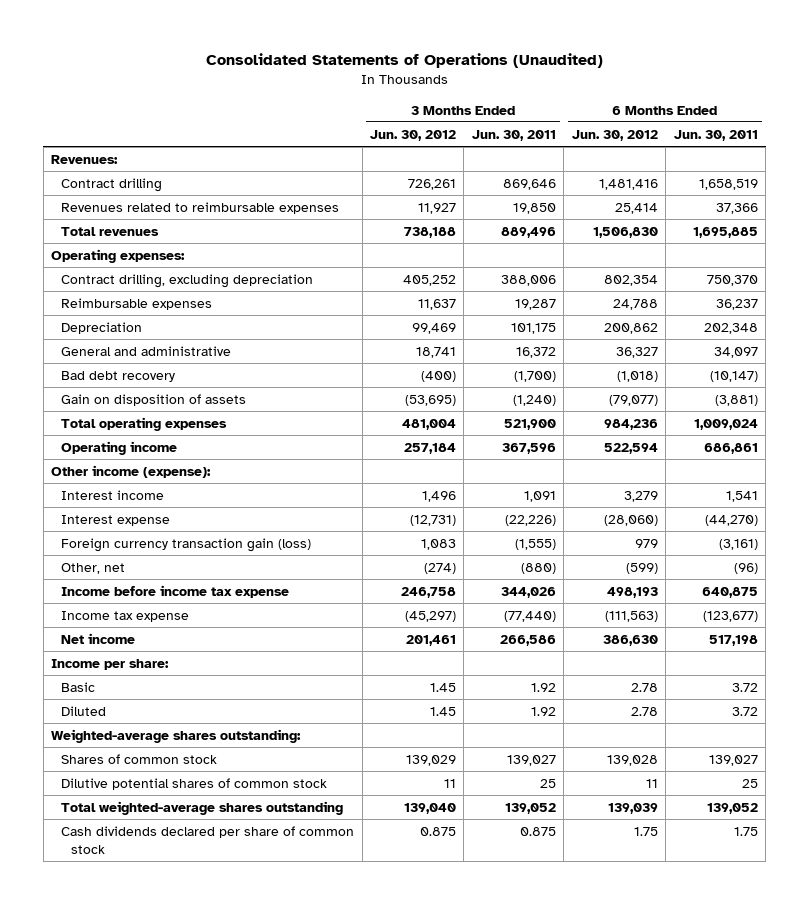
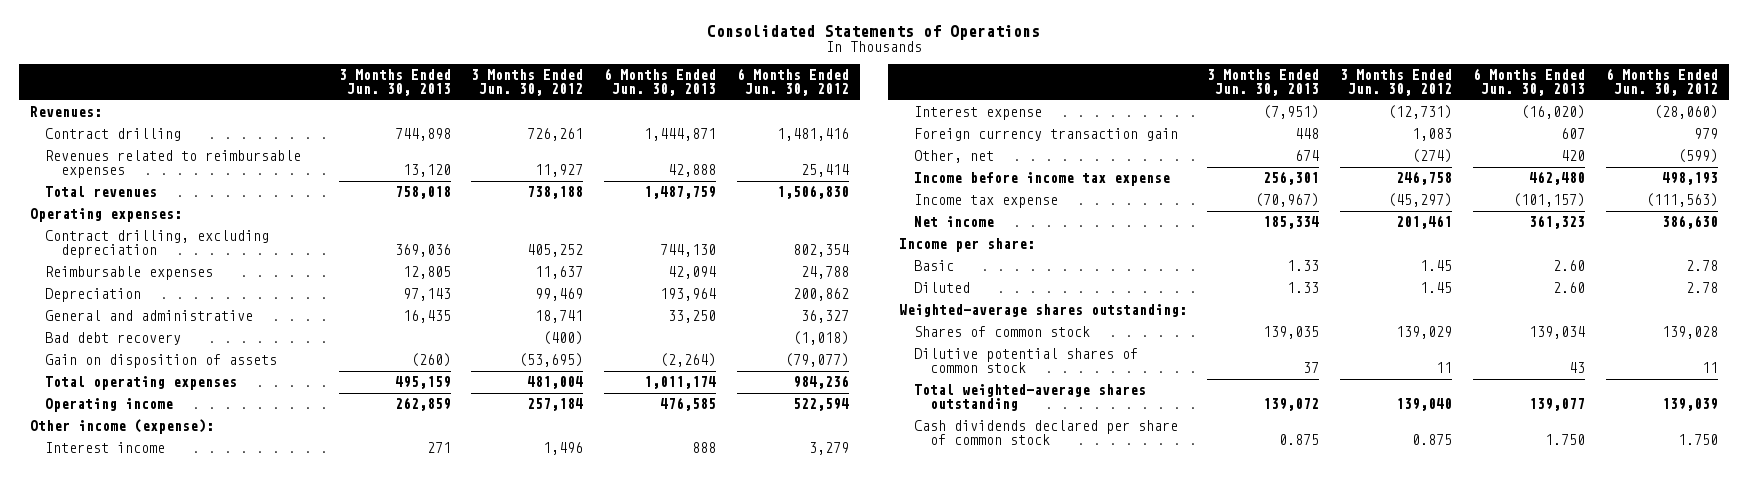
[205,52,603,68] Consolidated Statements of Operations (Unaudited) -> [706,24,1040,40] Consolidated Statements of Operations
[471,129,556,141] Jun. 30, 2011 -> none
[673,129,758,141] Jun. 30, 2011 -> none
none -> [338,68,451,97] 3 Months Ended Jun. 30, 2013
none -> [604,67,717,97] 6 Months Ended Jun. 30, 2013
[61,537,312,552] Foreign currency transaction gain (loss) -> [914,128,1179,142] Foreign currency transaction gain
[633,826,658,836] 1.75 -> [1678,434,1719,446] 1.750

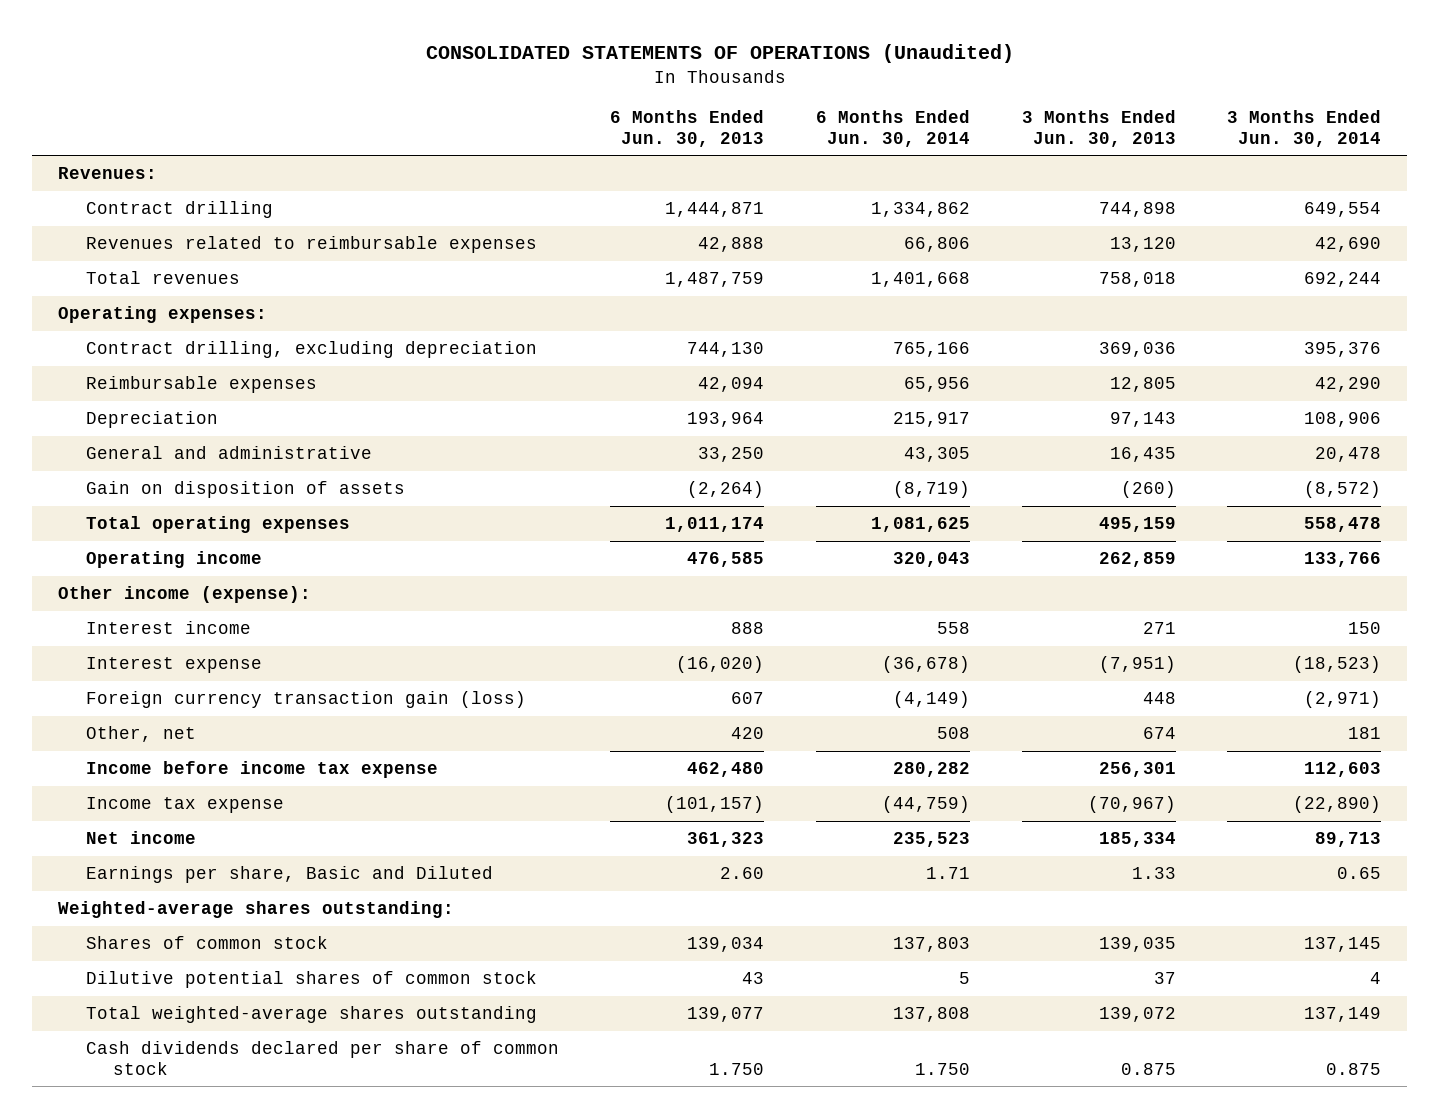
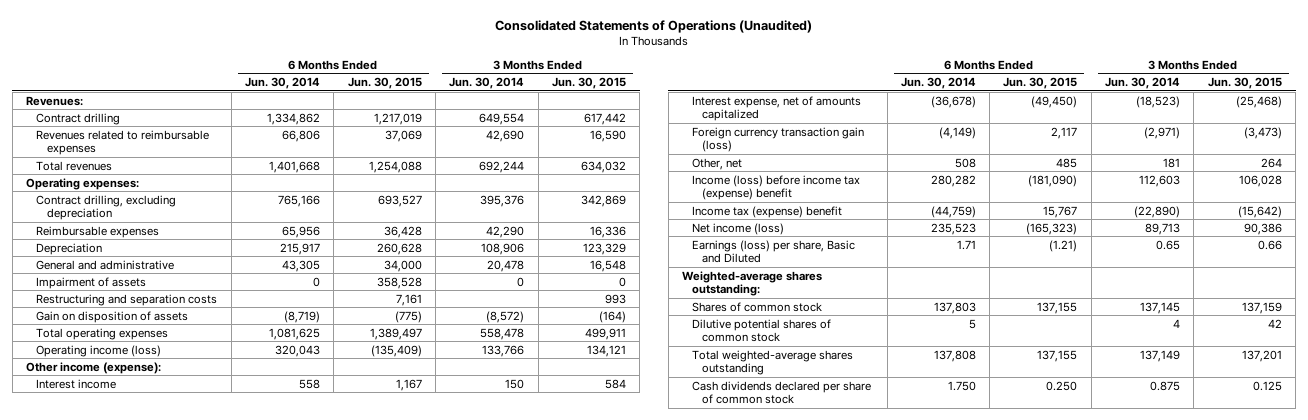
[425,44,1014,64] CONSOLIDATED STATEMENTS OF OPERATIONS (Unaudited) -> [494,19,812,33] Consolidated Statements of Operations (Unaudited)
[610,109,765,147] 6 Months Ended Jun. 30, 2013 -> none
[1021,109,1176,147] 3 Months Ended Jun. 30, 2013 -> none
none -> [347,77,422,90] Jun. 30, 2015
none -> [551,77,626,90] Jun. 30, 2015
none -> [36,276,147,289] Impairment of assets
none -> [36,293,218,306] Restructuring and separation costs
[85,550,262,568] Operating income -> [36,344,162,357] Operating income (loss)
[85,656,262,673] Interest expense -> [692,95,862,122] Interest expense, net of amounts capitalized
[85,760,438,778] Income before income tax expense -> [692,174,861,201] Income (loss) before income tax (expense) benefit
[85,796,284,813] Income tax expense -> [692,205,843,218] Income tax (expense) benefit
[85,830,196,844] Net income -> [692,222,785,235] Net income (loss)
[85,865,493,883] Earnings per share, Basic and Diluted -> [692,239,856,264] Earnings (loss) per share, Basic and Diluted

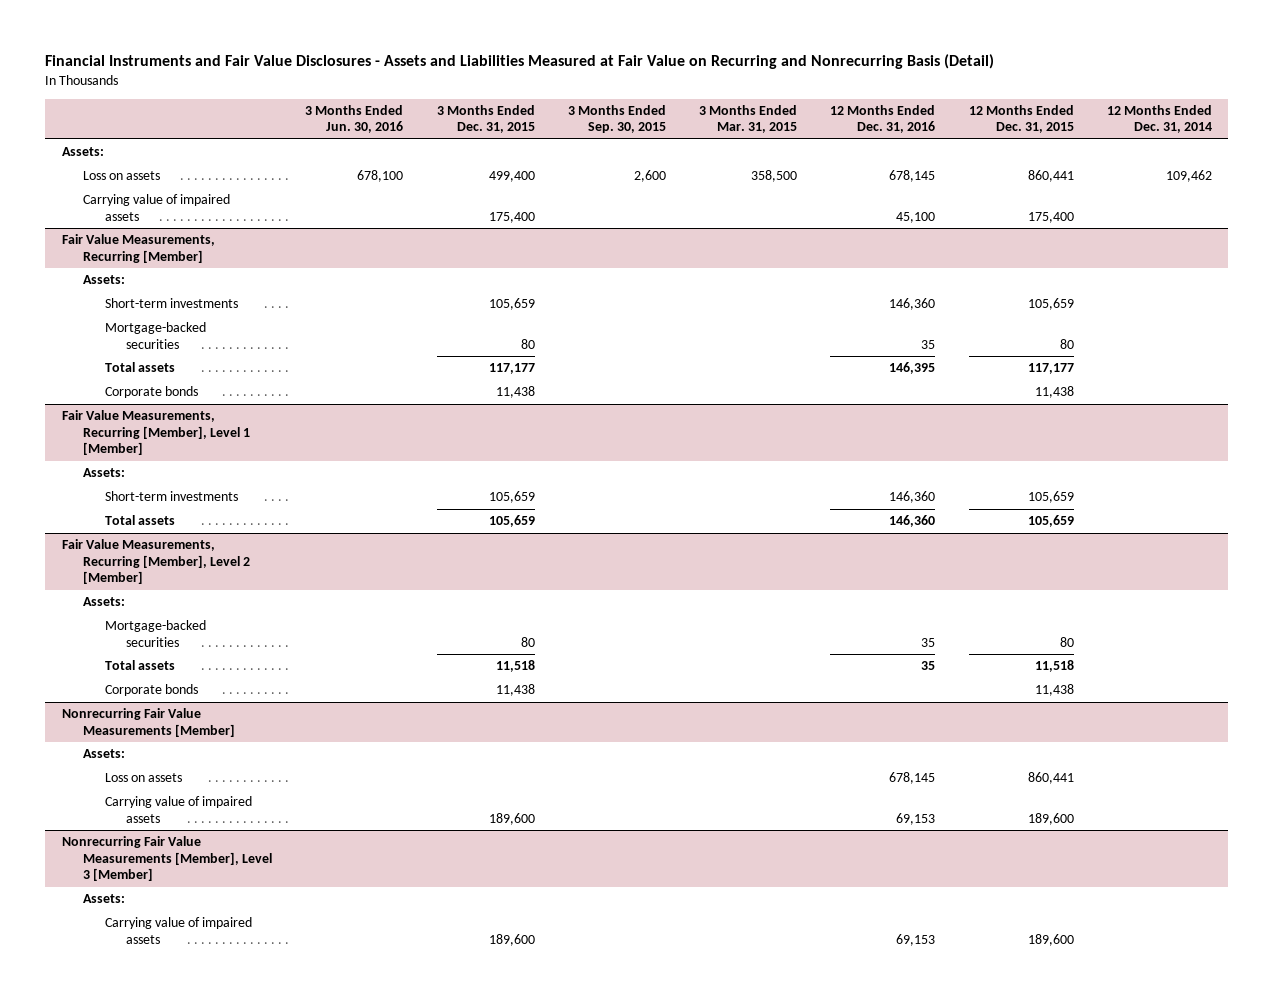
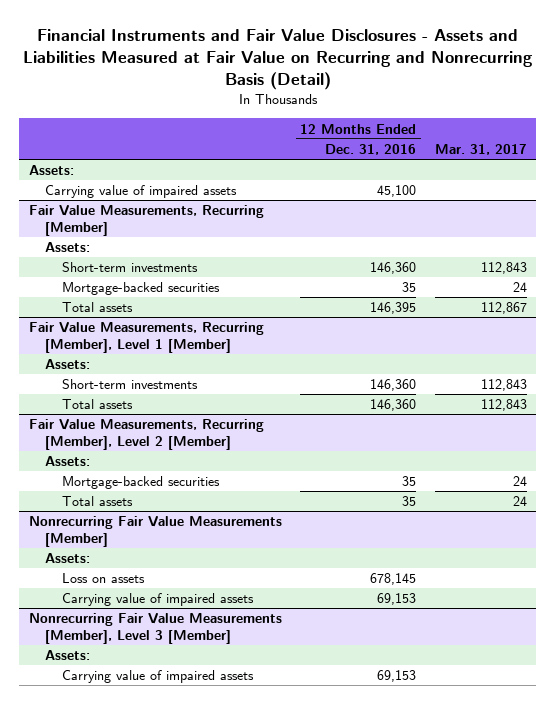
[305,105,404,134] 3 Months Ended Jun. 30, 2016 -> none
[436,105,535,134] 3 Months Ended Dec. 31, 2015 -> none
[567,105,666,134] 3 Months Ended Sep. 30, 2015 -> none
[699,105,798,134] 3 Months Ended Mar. 31, 2015 -> none
[968,105,1074,134] 12 Months Ended Dec. 31, 2015 -> none
[1106,105,1212,134] 12 Months Ended Dec. 31, 2014 -> none
none -> [434,143,527,155] Mar. 31, 2017
[83,171,161,181] Loss on assets -> none
[104,386,198,399] Corporate bonds -> none
[104,684,198,697] Corporate bonds -> none

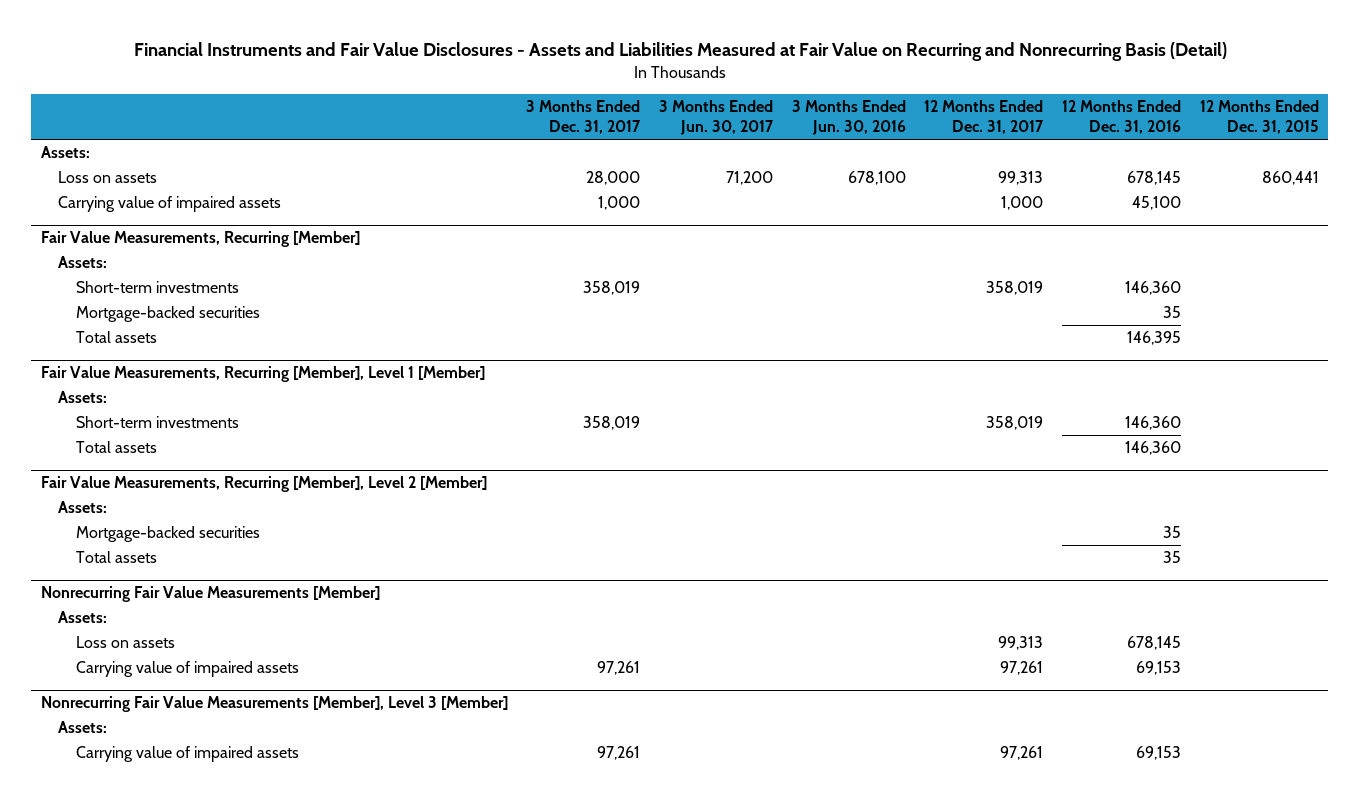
[434,143,527,155] Mar. 31, 2017 -> none
none -> [526,99,642,135] 3 Months Ended Dec. 31, 2017
none -> [659,99,775,136] 3 Months Ended Jun. 30, 2017
none -> [791,99,906,136] 3 Months Ended Jun. 30, 2016
none -> [924,99,1045,135] 12 Months Ended Dec. 31, 2017
none -> [1199,99,1319,135] 12 Months Ended Dec. 31, 2015
none -> [58,170,158,183] Loss on assets

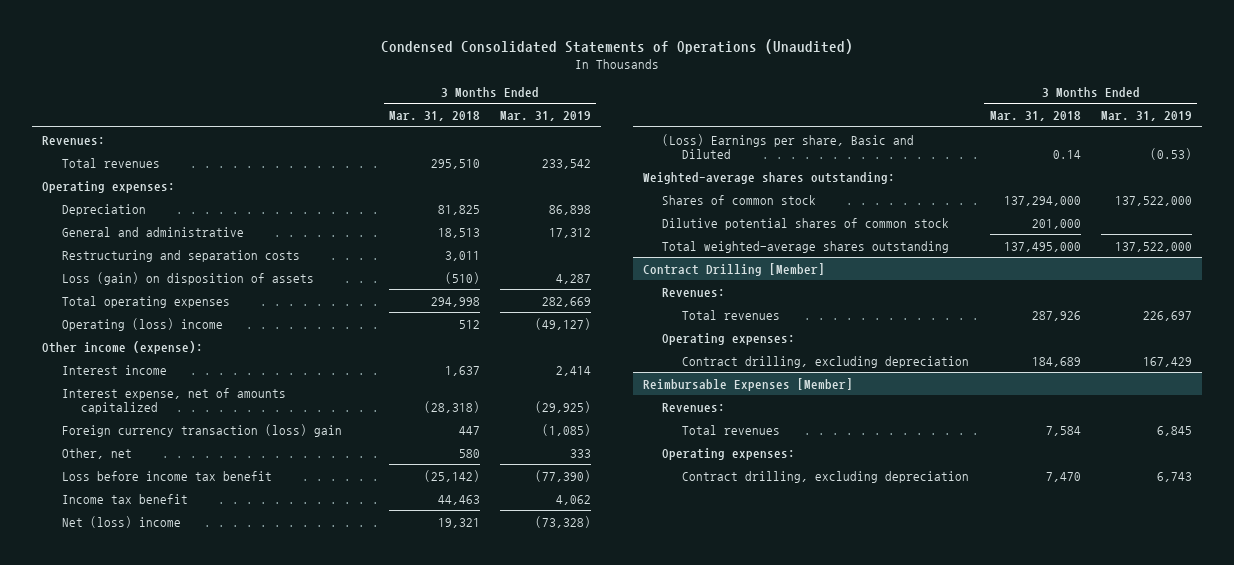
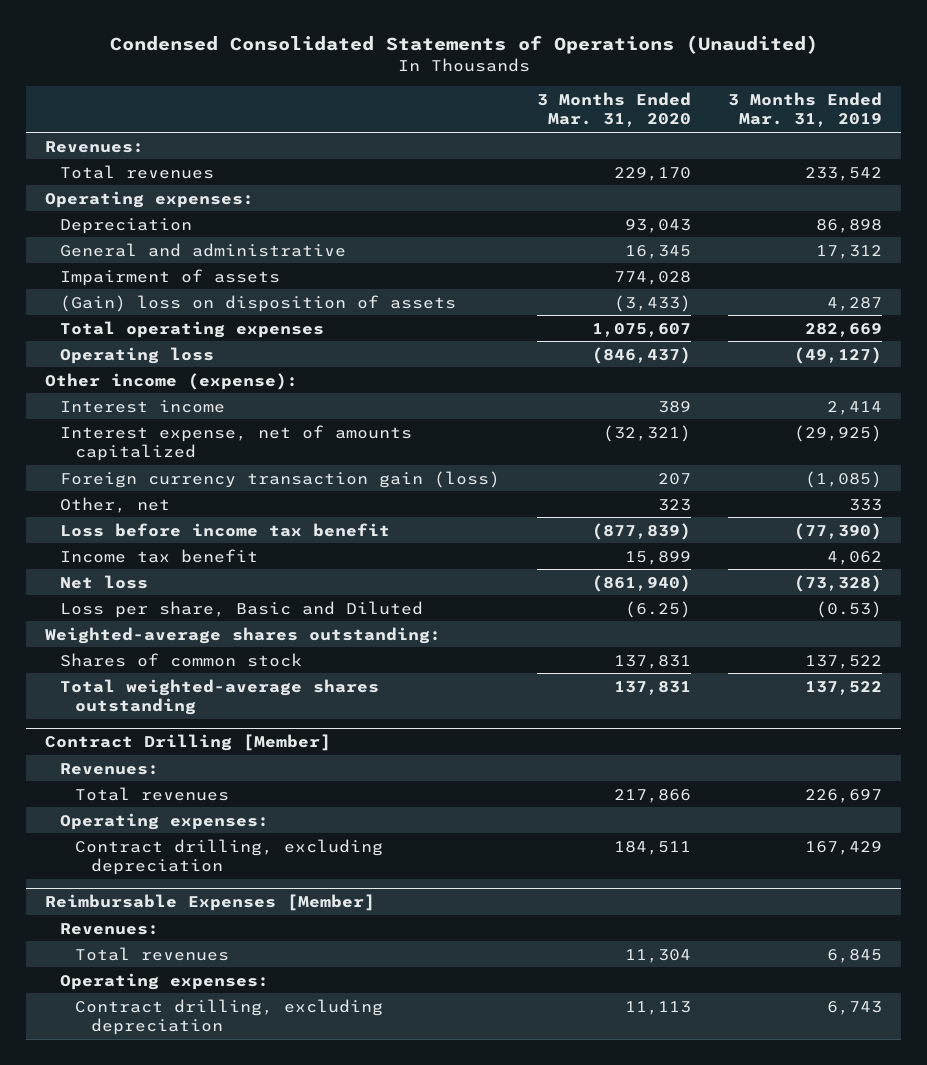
[388,111,480,122] Mar. 31, 2018 -> none
none -> [537,91,692,128] 3 Months Ended Mar. 31, 2020
[61,249,300,262] Restructuring and separation costs -> none
none -> [60,268,281,286] Impairment of assets
[61,271,314,285] Loss (gain) on disposition of assets -> [60,294,457,312] (Gain) loss on disposition of assets
[61,317,223,331] Operating (loss) income -> [60,346,215,364] Operating loss
[61,423,342,437] Foreign currency transaction (loss) gain -> [60,470,501,488] Foreign currency transaction gain (loss)
[61,515,181,528] Net (loss) income -> [60,574,149,589] Net loss
[662,133,915,159] (Loss) Earnings per share, Basic and Diluted -> [60,600,424,618] Loss per share, Basic and Diluted
[662,217,950,230] Dilutive potential shares of common stock -> none
[1114,195,1192,206] 137,522,000 -> [805,654,883,669] 137,522
[1114,241,1192,252] 137,522,000 -> [805,680,883,695] 137,522

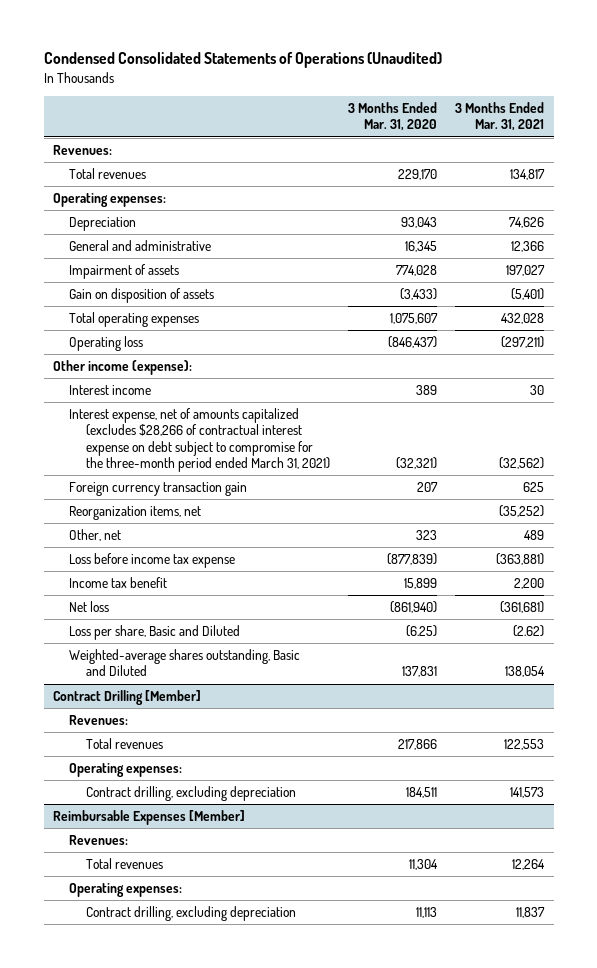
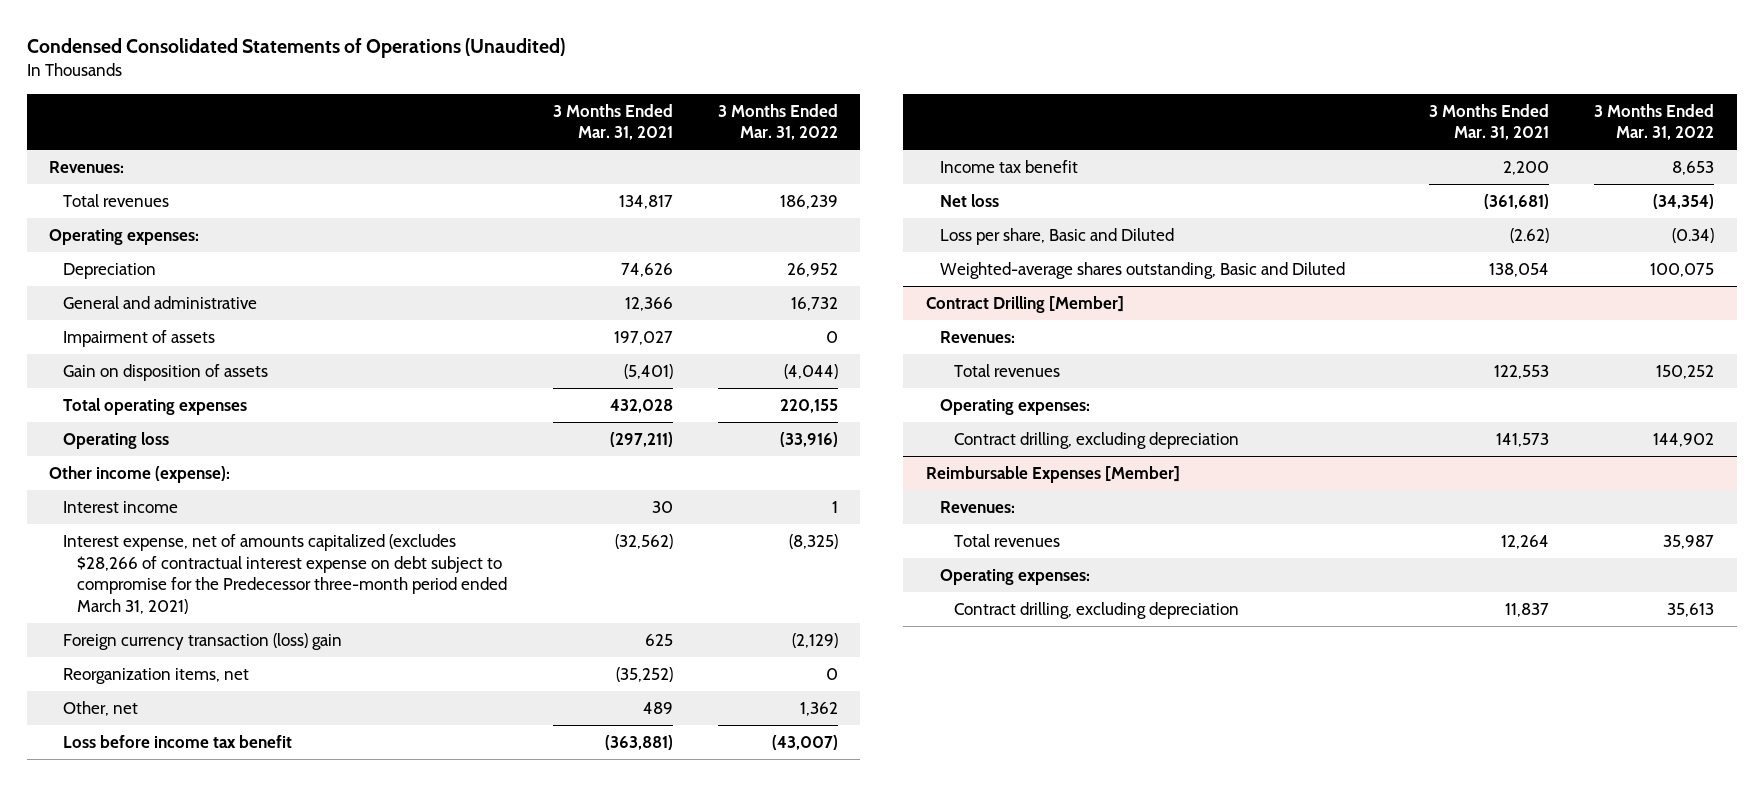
[348,102,438,132] 3 Months Ended Mar. 31, 2020 -> none
none -> [717,103,838,141] 3 Months Ended Mar. 31, 2022
[69,408,330,473] Interest expense, net of amounts capitalized (excludes $28,266 of contractual interest expense on debt subject to compromise for the three-month period ended March 31, 2021) -> [63,533,508,614] Interest expense, net of amounts capitalized (excludes $28,266 of contractual interest expense on debt subject to compromise for the Predecessor three-month period ended March 31, 2021)
[69,482,248,497] Foreign currency transaction gain -> [63,632,343,650] Foreign currency transaction (loss) gain
[69,553,236,569] Loss before income tax expense -> [63,734,293,748] Loss before income tax benefit

